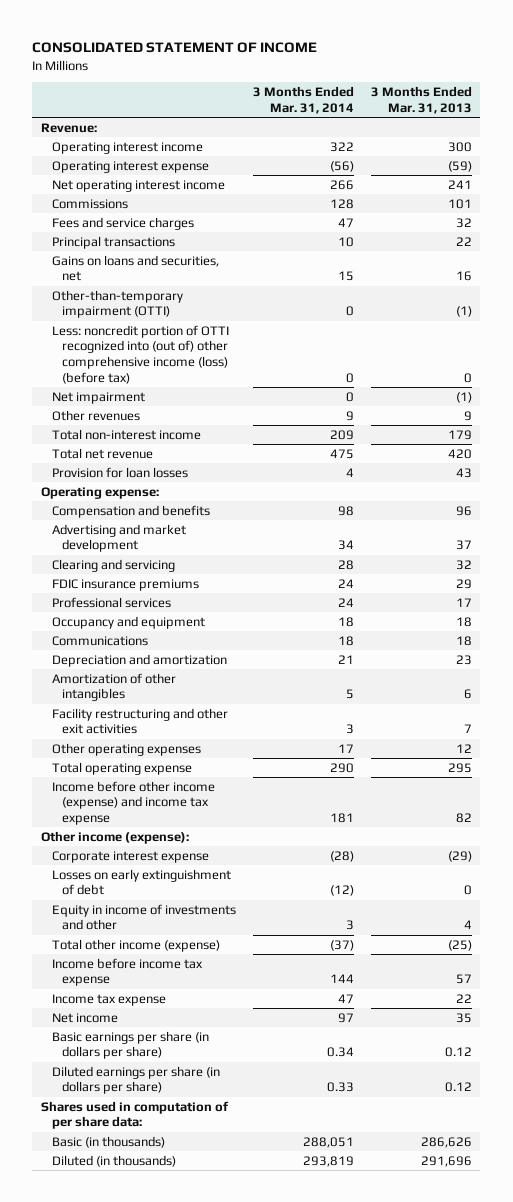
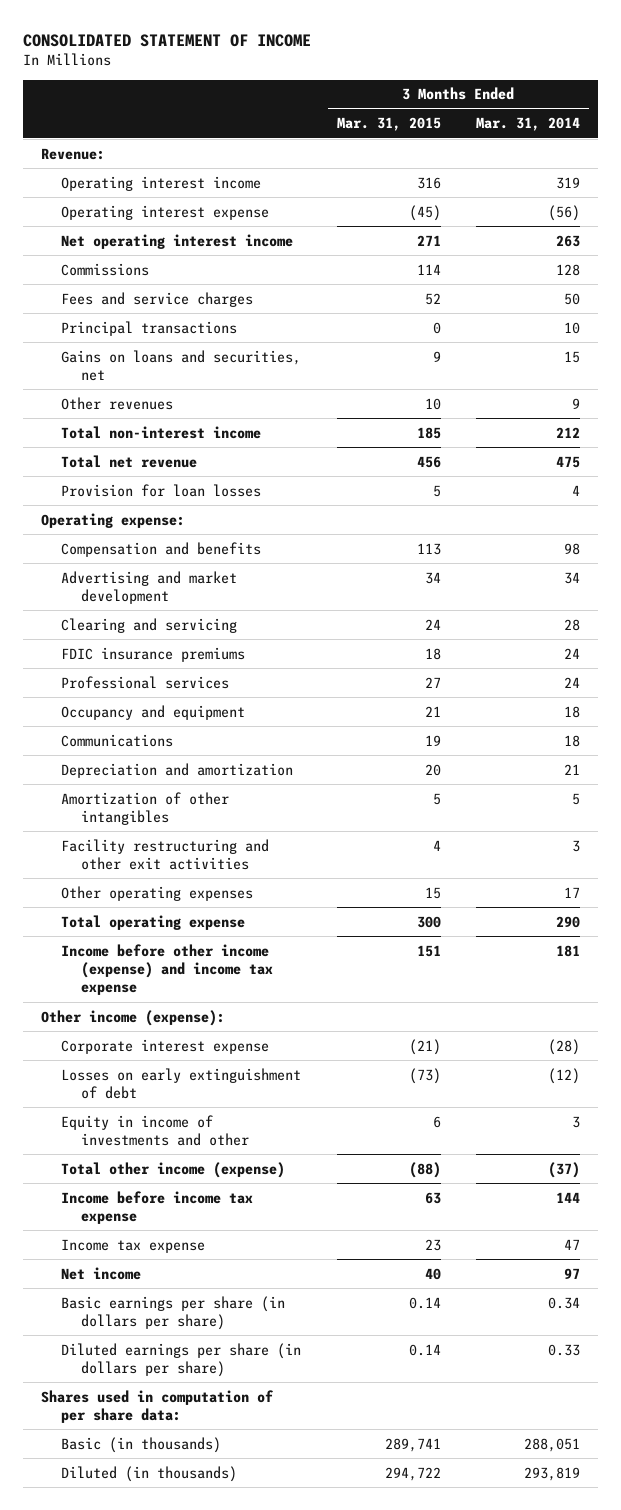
[370,86,472,114] 3 Months Ended Mar. 31, 2013 -> none
none -> [336,117,441,132] Mar. 31, 2015
[329,141,354,152] 322 -> [555,176,580,189] 319
[329,179,354,190] 266 -> [555,234,580,247] 263
[337,217,354,227] 47 -> [563,292,580,305] 50
[51,289,183,319] Other-than-temporary impairment (OTTI) -> none
[51,324,229,384] Less: noncredit portion of OTTI recognized into (out of) other comprehensive income (loss) (before tax) -> none
[51,391,145,404] Net impairment -> none
[329,429,354,440] 209 -> [555,426,580,438] 212

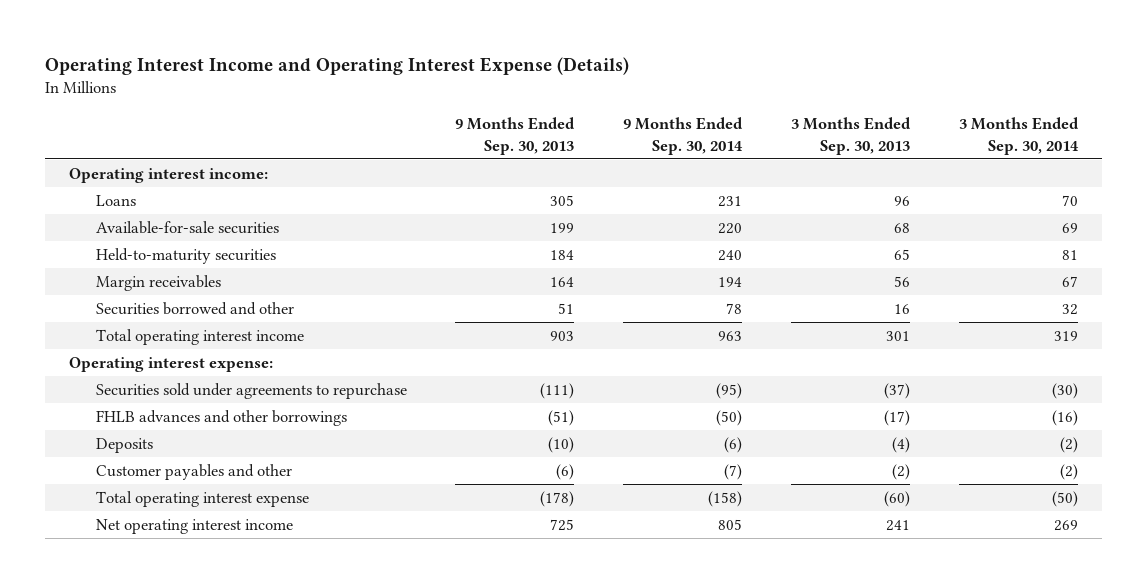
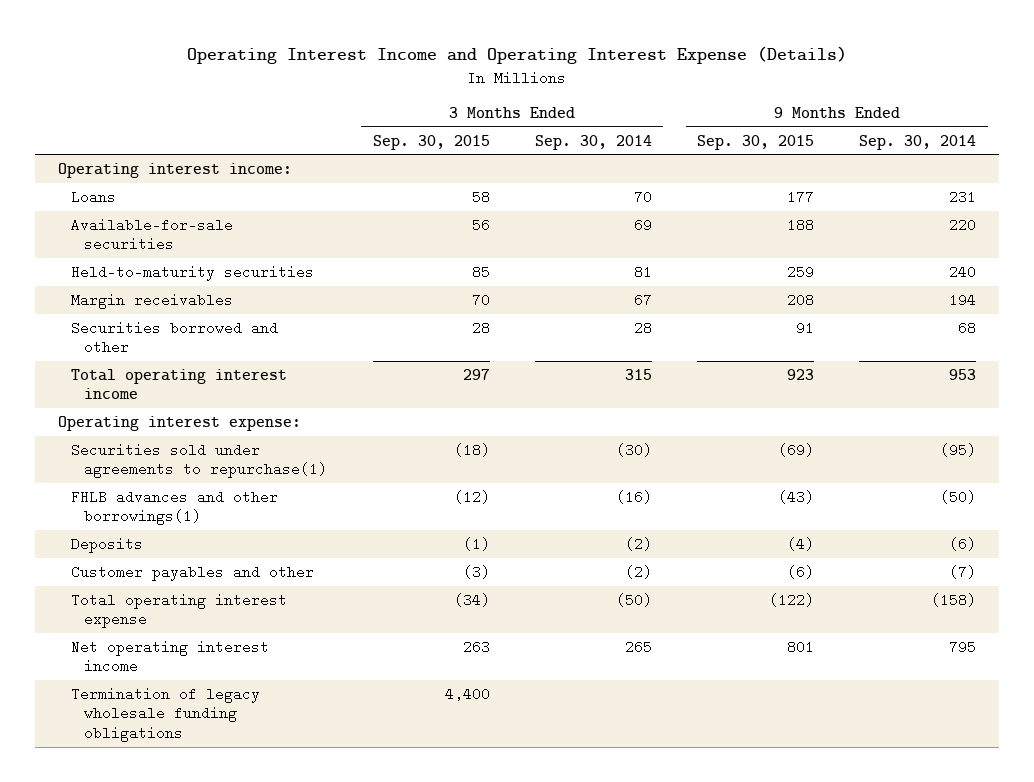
[455,117,576,155] 9 Months Ended Sep. 30, 2013 -> none
[790,117,911,155] 3 Months Ended Sep. 30, 2013 -> none
none -> [372,134,490,150] Sep. 30, 2015
none -> [697,134,815,150] Sep. 30, 2015
[726,303,743,315] 78 -> [958,320,977,335] 68
[1061,304,1078,316] 32 -> [633,320,652,335] 28
[718,331,743,342] 963 -> [949,368,977,380] 953
[1053,331,1078,342] 319 -> [624,368,652,380] 315
[95,383,407,400] Securities sold under agreements to repurchase -> [70,442,328,479] Securities sold under agreements to repurchase(1)
[95,410,347,427] FHLB advances and other borrowings -> [70,489,278,526] FHLB advances and other borrowings(1)
[718,519,743,531] 805 -> [949,639,977,654] 795
[1053,520,1078,532] 269 -> [624,639,652,654] 265
none -> [70,686,260,743] Termination of legacy wholesale funding obligations

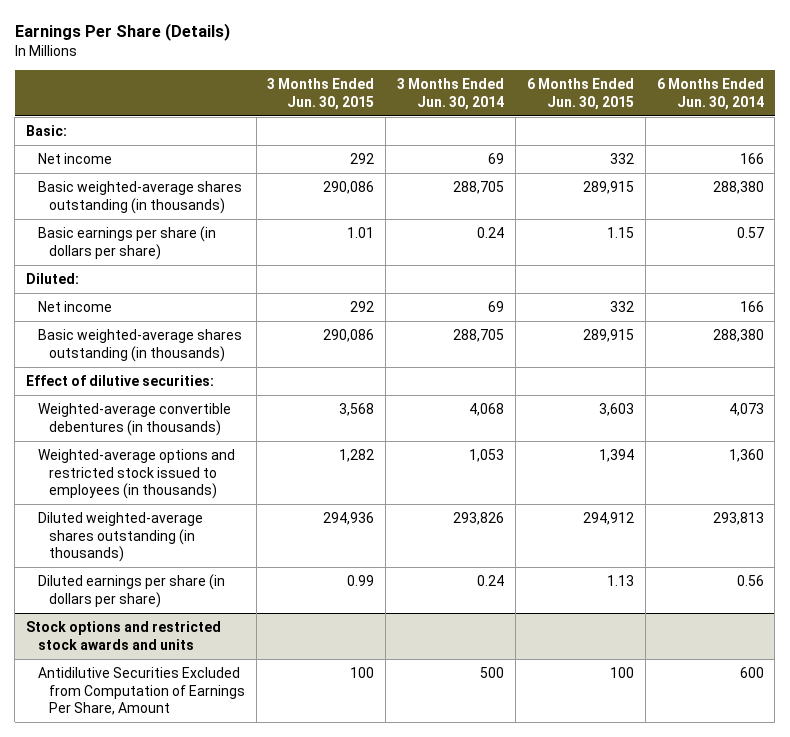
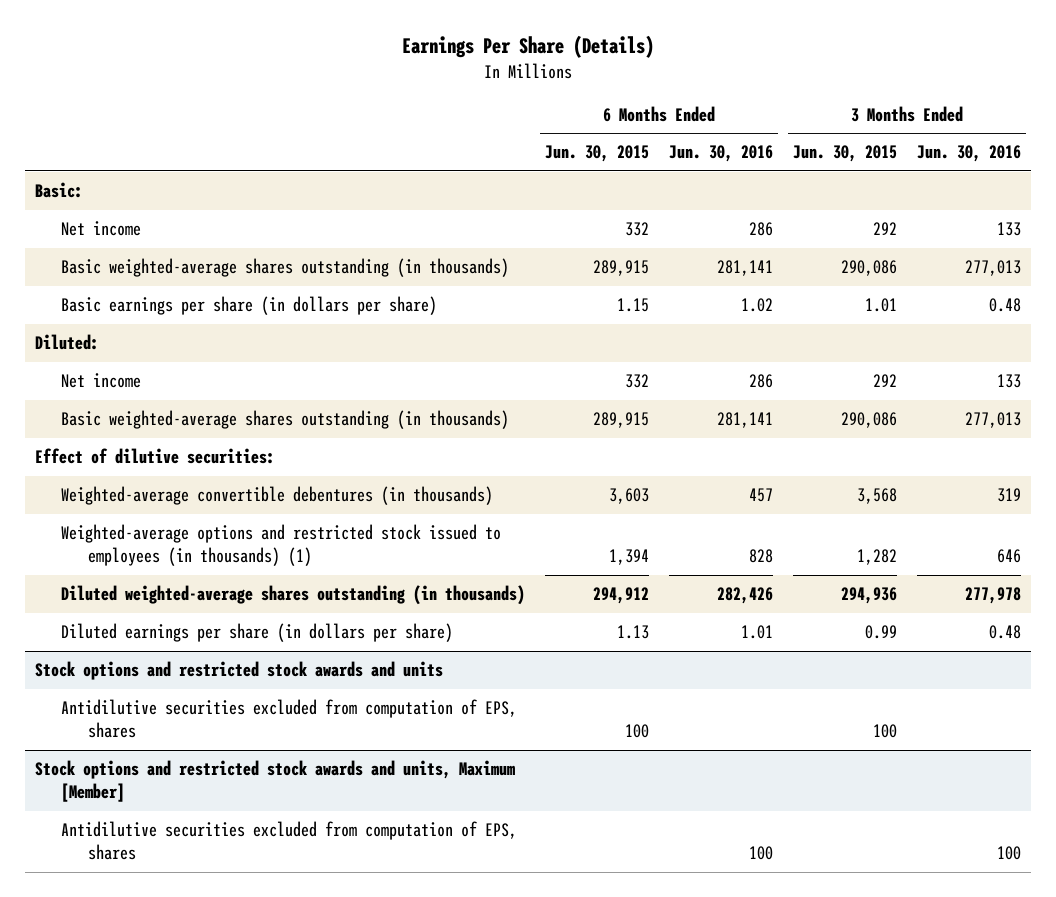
[397,77,505,110] 3 Months Ended Jun. 30, 2014 -> none
[656,77,764,110] 6 Months Ended Jun. 30, 2014 -> none
none -> [669,145,774,163] Jun. 30, 2016
none -> [917,145,1022,163] Jun. 30, 2016
[37,449,235,500] Weighted-average options and restricted stock issued to employees (in thousands) -> [61,524,502,567] Weighted-average options and restricted stock issued to employees (in thousands) (1)
[37,667,245,716] Antidilutive Securities Excluded from Computation of Earnings Per Share, Amount -> [61,699,518,739] Antidilutive securities excluded from computation of EPS, shares
none -> [35,760,516,803] Stock options and restricted stock awards and units, Maximum [Member]
none -> [61,821,518,861] Antidilutive securities excluded from computation of EPS, shares

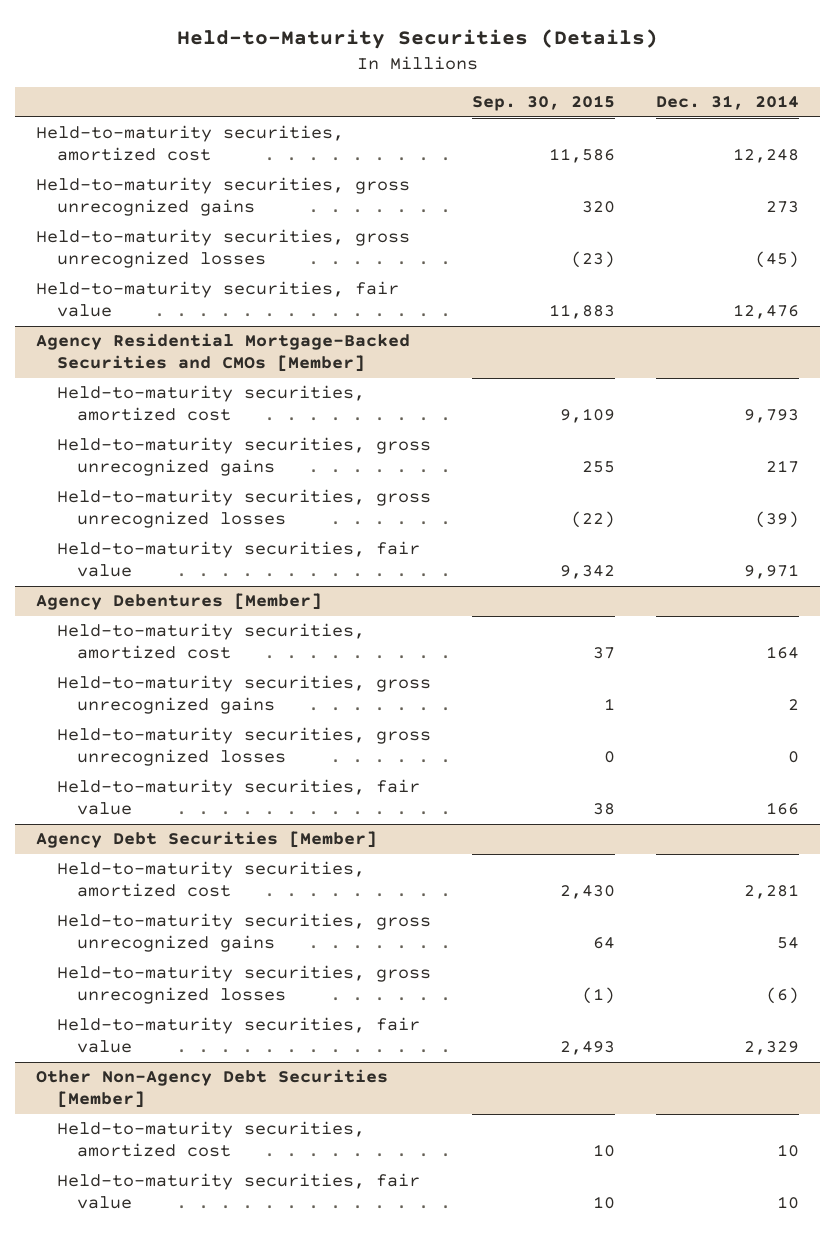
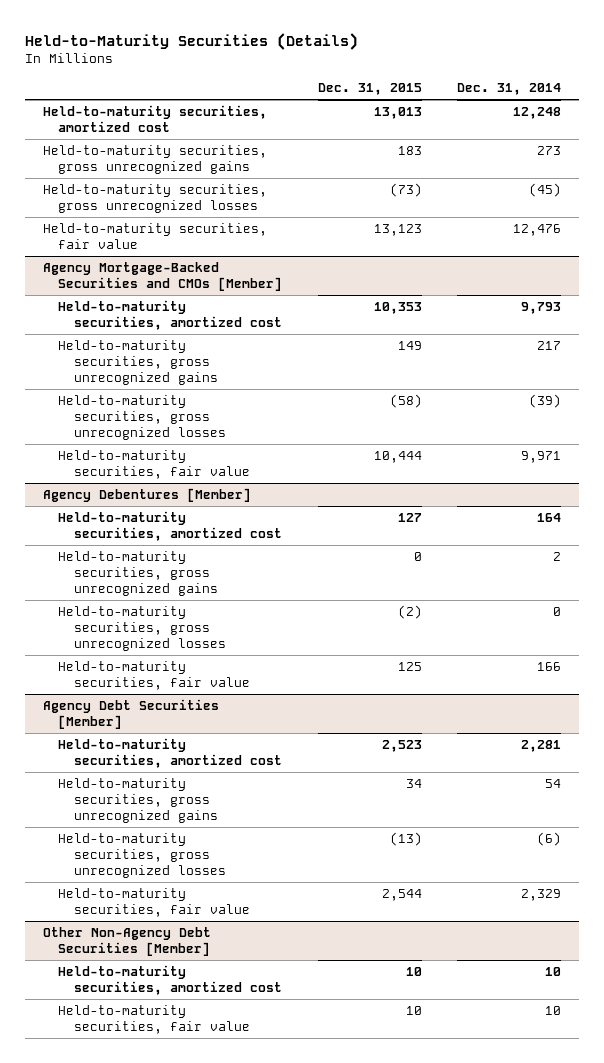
[472,95,616,112] Sep. 30, 2015 -> none
none -> [317,83,422,96] Dec. 31, 2015
[35,333,410,373] Agency Residential Mortgage-Backed Securities and CMOs [Member] -> [43,261,283,292] Agency Mortgage-Backed Securities and CMOs [Member]

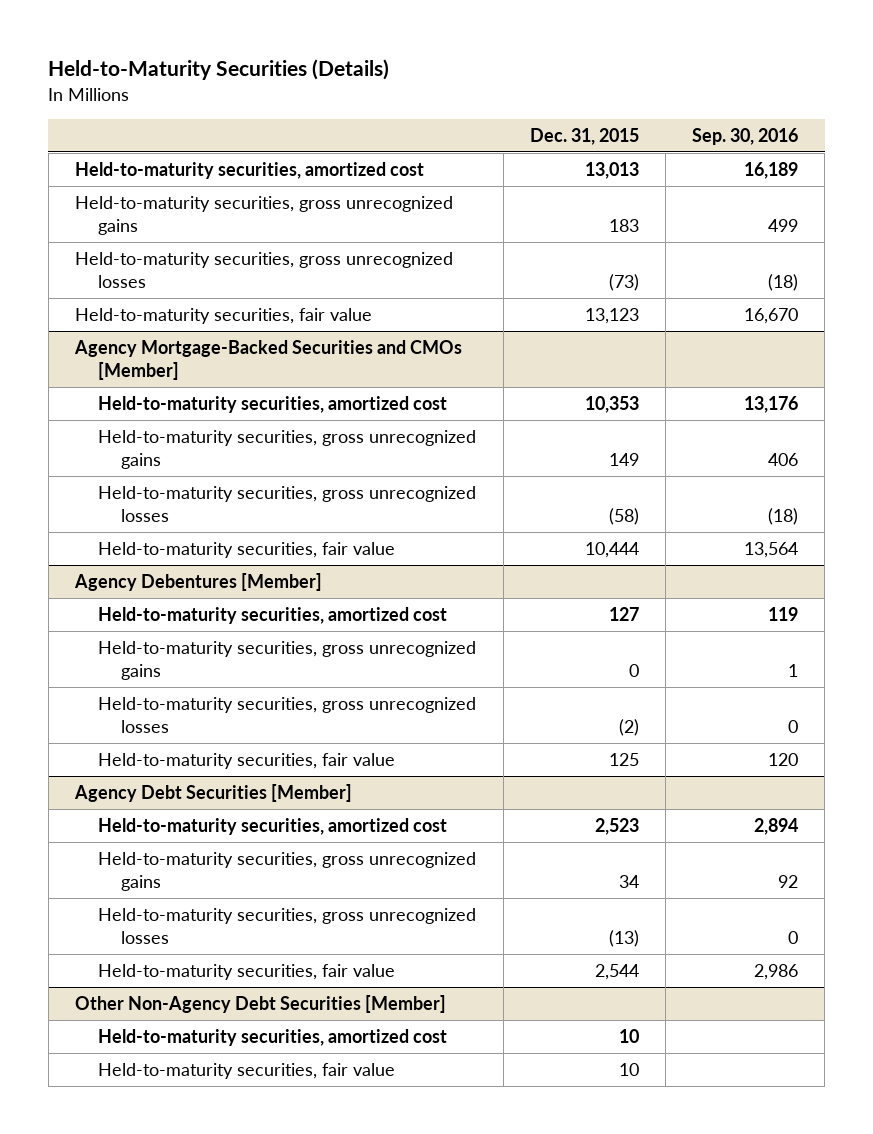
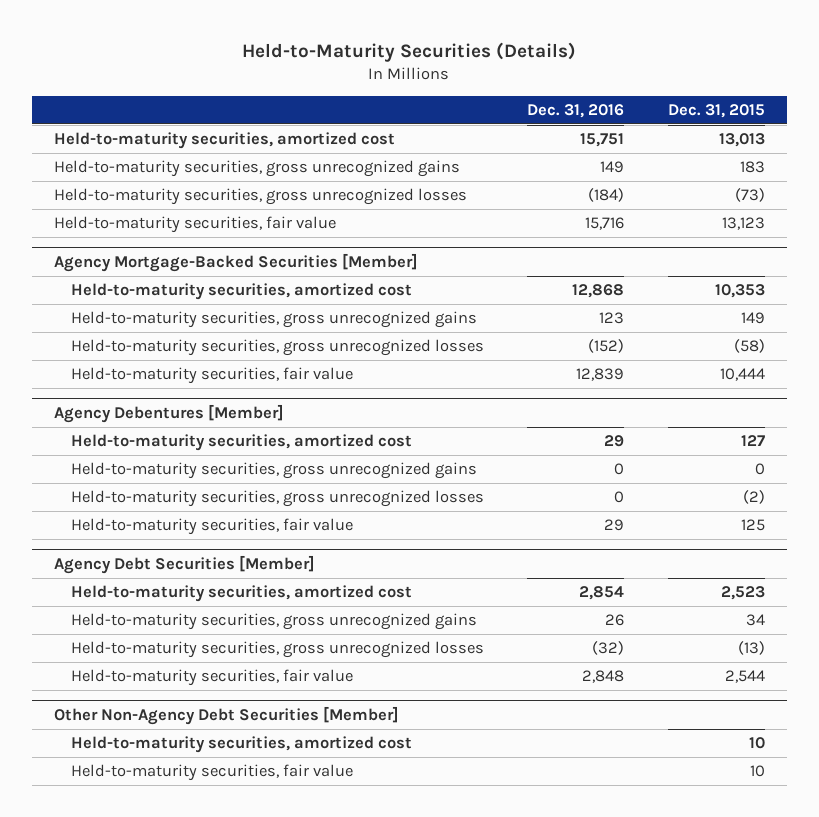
[692,127,799,145] Sep. 30, 2016 -> none
none -> [527,104,625,119] Dec. 31, 2016
[74,340,463,381] Agency Mortgage-Backed Securities and CMOs [Member] -> [53,252,418,272] Agency Mortgage-Backed Securities [Member]

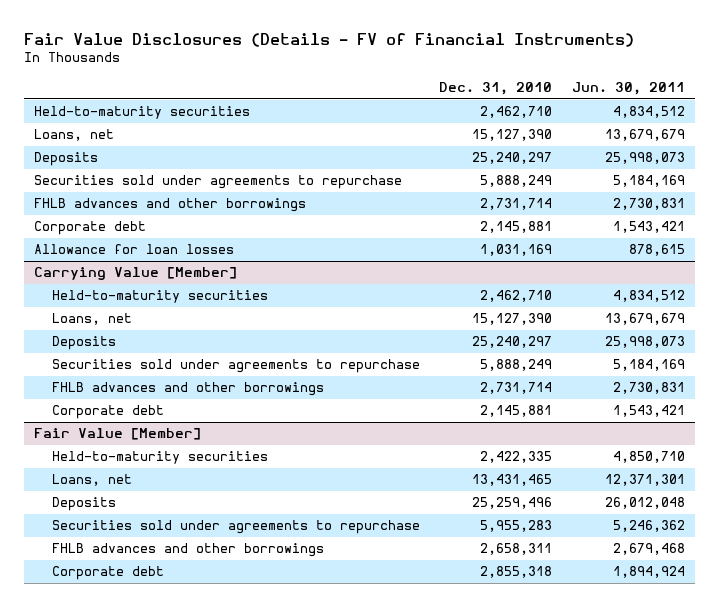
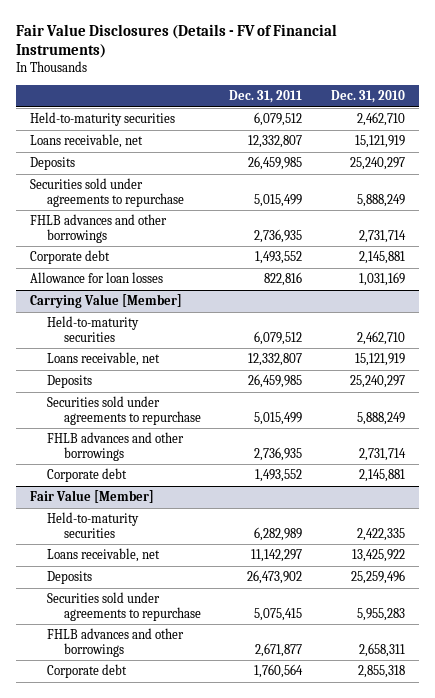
[572,82,686,96] Jun. 30, 2011 -> none
none -> [229,90,303,104] Dec. 31, 2011
[34,129,115,142] Loans, net -> [30,134,144,149] Loans receivable, net
[472,129,553,142] 15,127,390 -> [355,135,406,149] 15,121,919
[51,313,132,326] Loans, net -> [46,352,160,367] Loans receivable, net
[472,313,553,326] 15,127,390 -> [355,353,406,367] 15,121,919
[51,474,132,487] Loans, net -> [46,548,160,563] Loans receivable, net
[472,474,553,487] 13,431,465 -> [352,549,406,563] 13,425,922

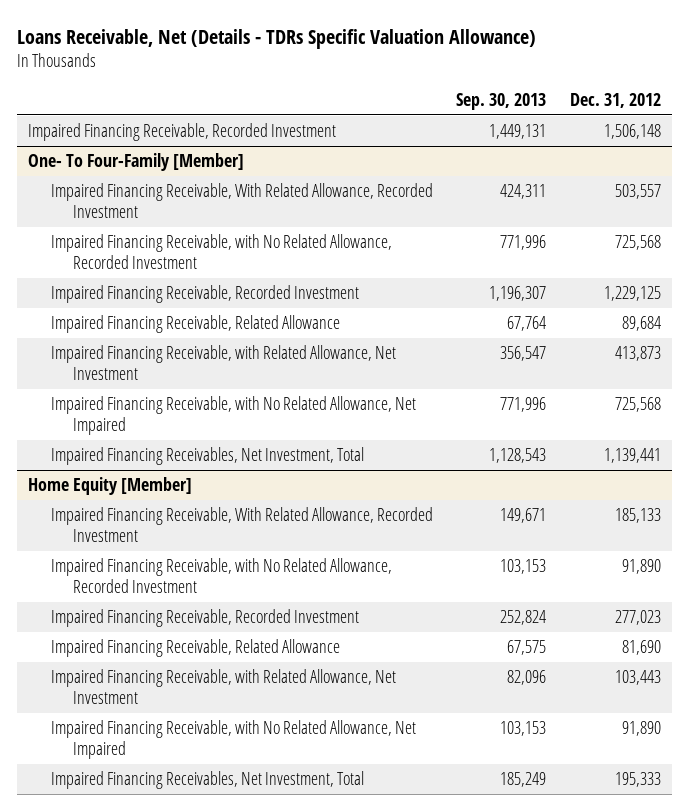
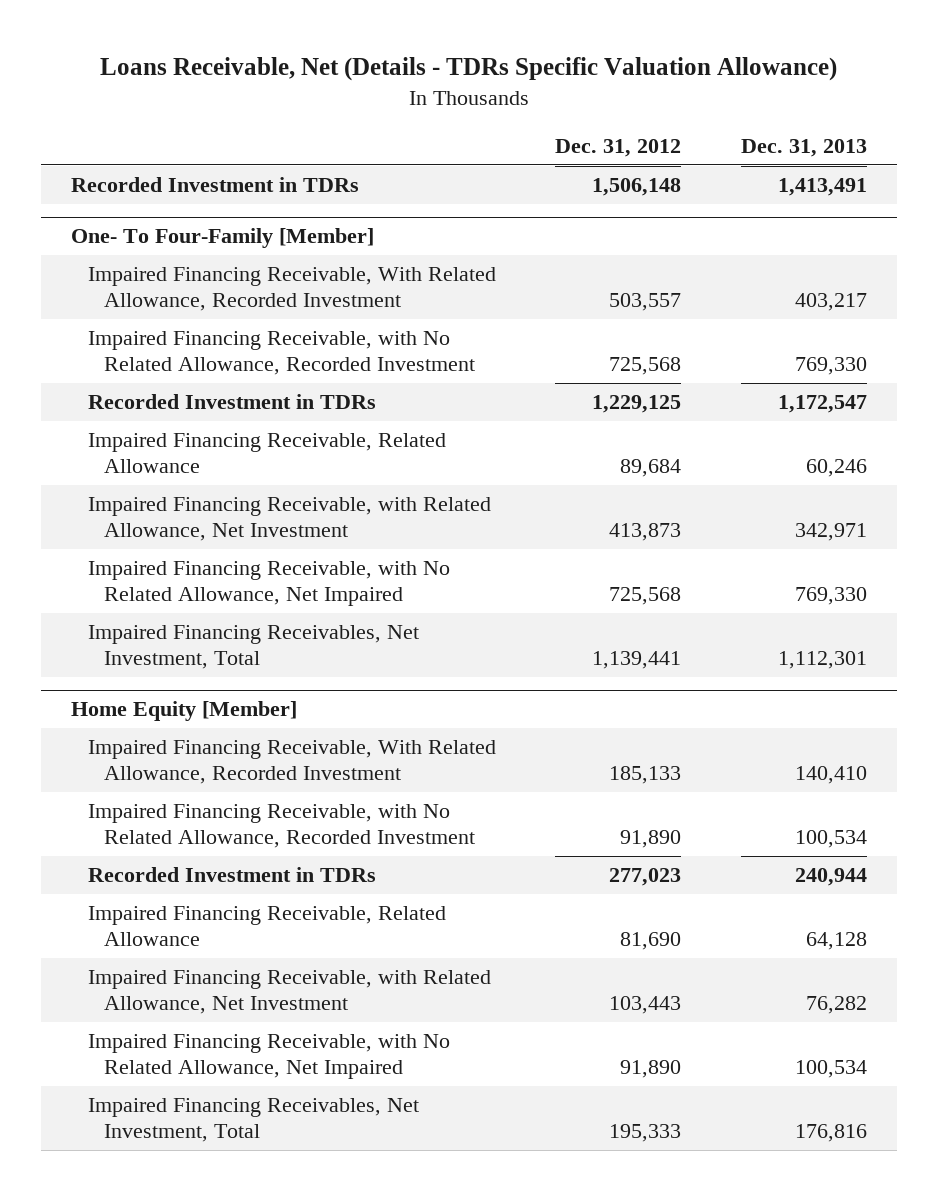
[456,92,547,110] Sep. 30, 2013 -> none
none -> [741,138,868,157] Dec. 31, 2013
[28,123,337,142] Impaired Financing Receivable, Recorded Investment -> [71,177,360,193] Recorded Investment in TDRs
[50,285,359,304] Impaired Financing Receivable, Recorded Investment -> [87,394,376,410] Recorded Investment in TDRs
[50,609,359,628] Impaired Financing Receivable, Recorded Investment -> [87,867,376,883] Recorded Investment in TDRs

